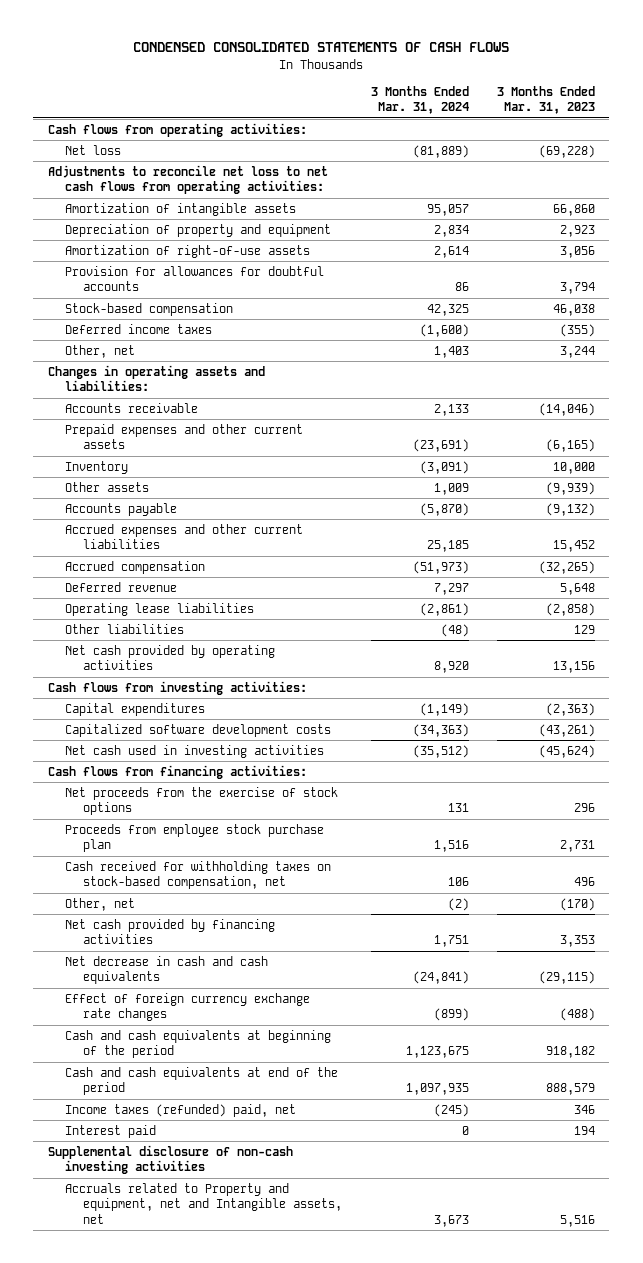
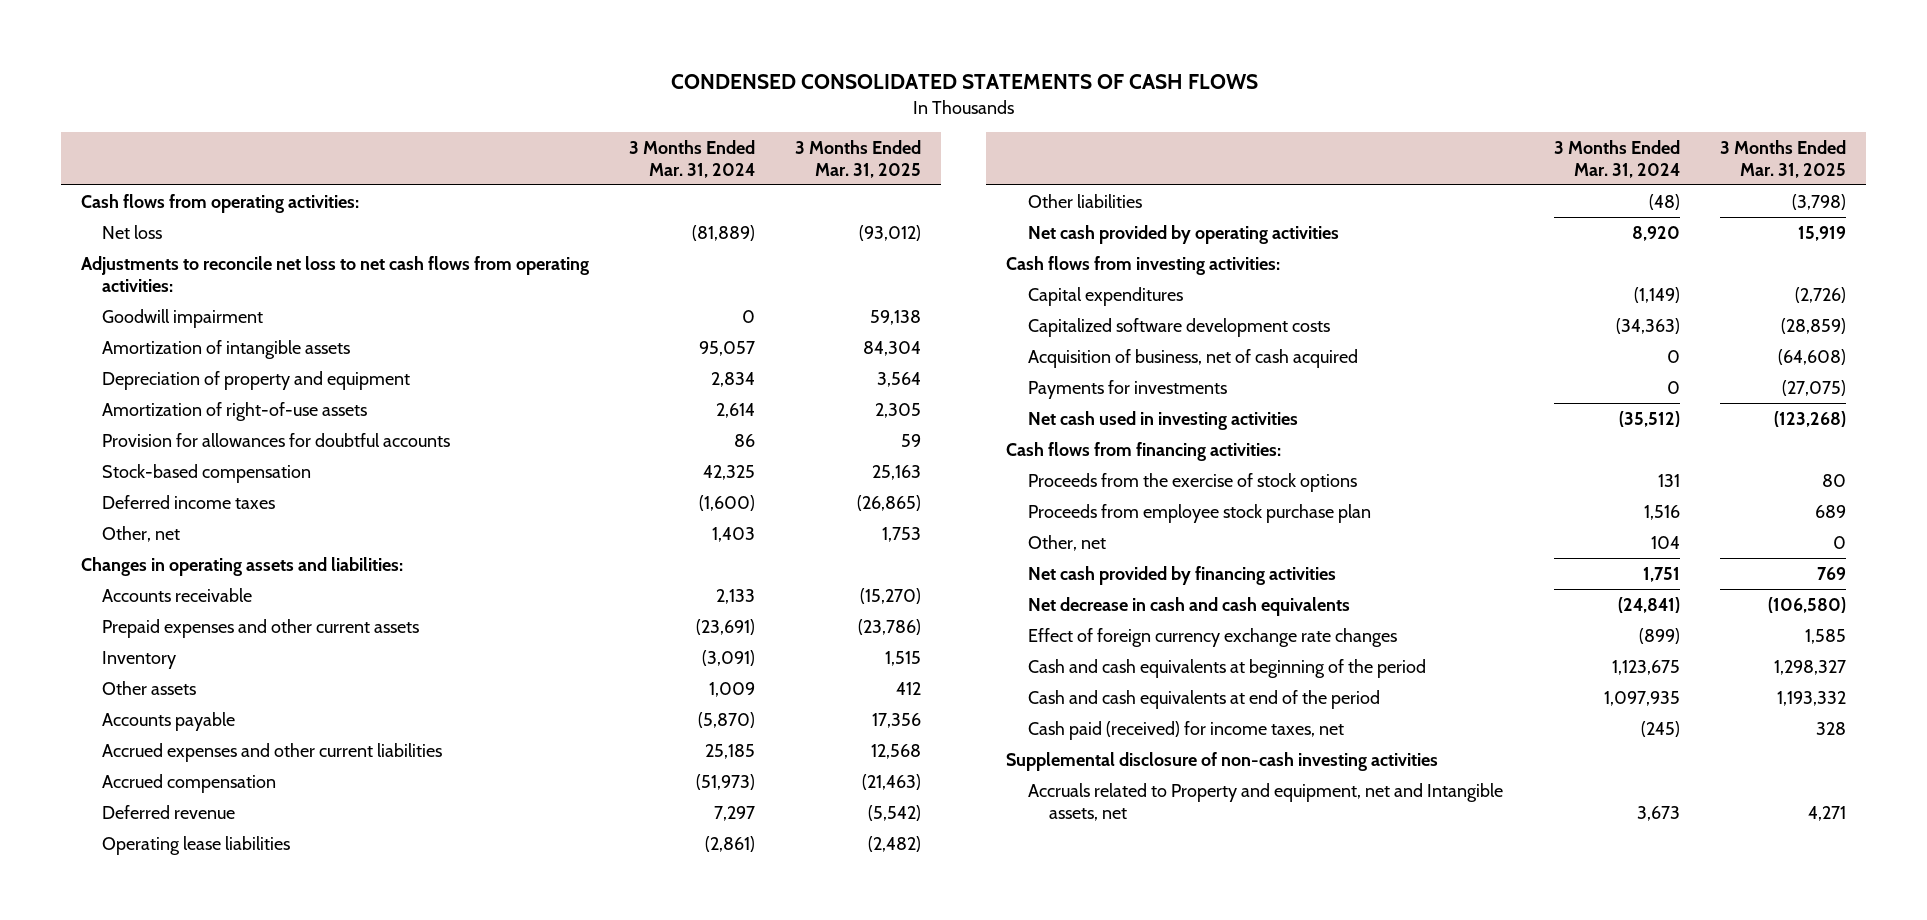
[496,86,595,115] 3 Months Ended Mar. 31, 2023 -> none
none -> [794,139,921,178] 3 Months Ended Mar. 31, 2025
none -> [102,308,264,328] Goodwill impairment
none -> [1027,348,1358,368] Acquisition of business, net of cash acquired
none -> [1027,379,1227,399] Payments for investments
[65,787,339,816] Net proceeds from the exercise of stock options -> [1027,472,1357,492] Proceeds from the exercise of stock options
[65,861,332,890] Cash received for withholding taxes on stock-based compensation, net -> none
[447,898,469,912] (2) -> [1651,535,1681,549] 104
[65,1125,157,1139] Interest paid -> none
[65,1104,297,1118] Income taxes (refunded) paid, net -> [1027,720,1344,740] Cash paid (received) for income taxes, net

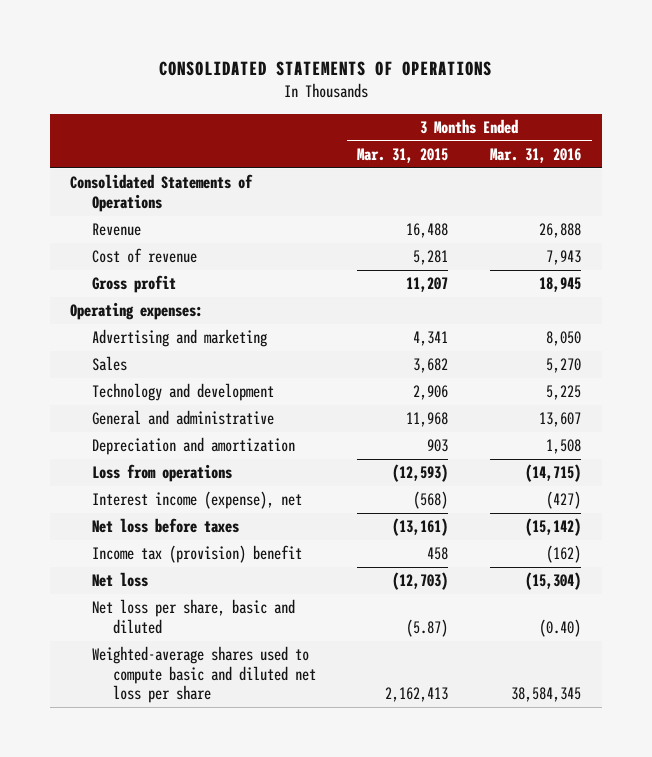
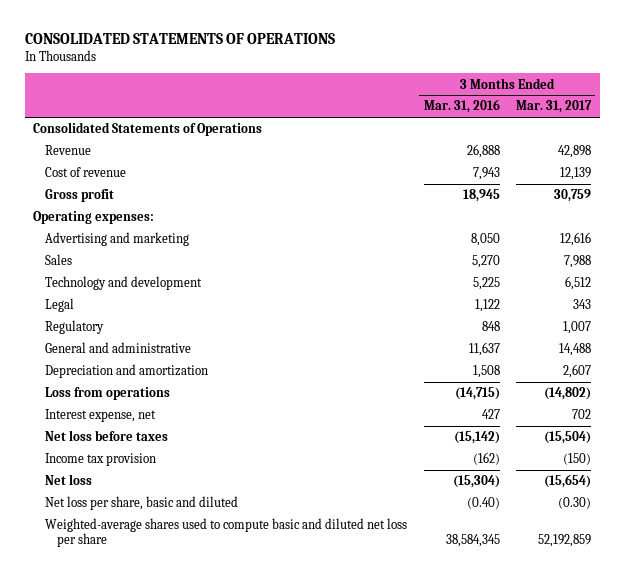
[357,148,449,164] Mar. 31, 2015 -> none
none -> [516,100,593,114] Mar. 31, 2017
none -> [44,298,74,313] Legal
none -> [44,320,104,335] Regulatory
[539,412,582,428] 13,607 -> [468,342,500,357] 11,637
[91,491,302,510] Interest income (expense), net -> [44,409,156,423] Interest expense, net
[546,491,582,510] (427) -> [481,409,500,420] 427
[91,545,302,564] Income tax (provision) benefit -> [44,453,156,467] Income tax provision

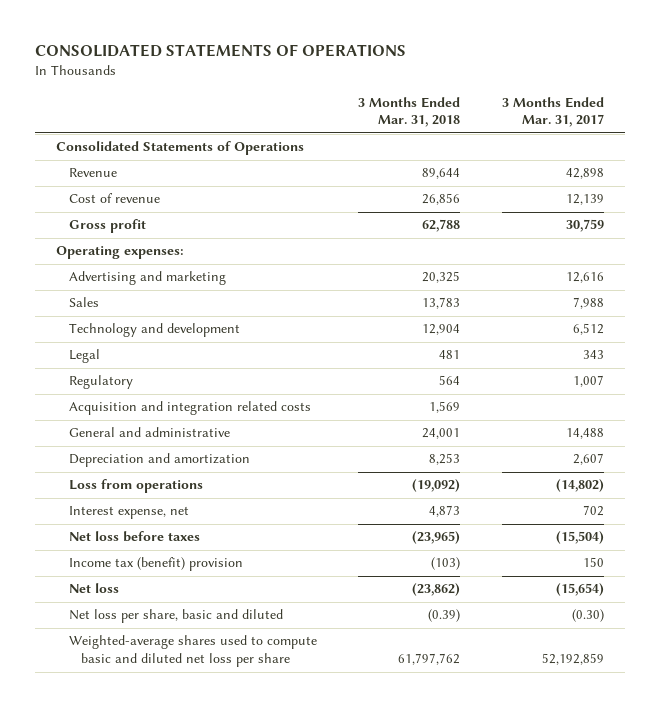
[423,99,500,114] Mar. 31, 2016 -> none
none -> [358,96,461,128] 3 Months Ended Mar. 31, 2018
none -> [68,401,311,416] Acquisition and integration related costs
[44,453,156,467] Income tax provision -> [68,557,243,572] Income tax (benefit) provision
[563,453,592,466] (150) -> [582,557,604,568] 150

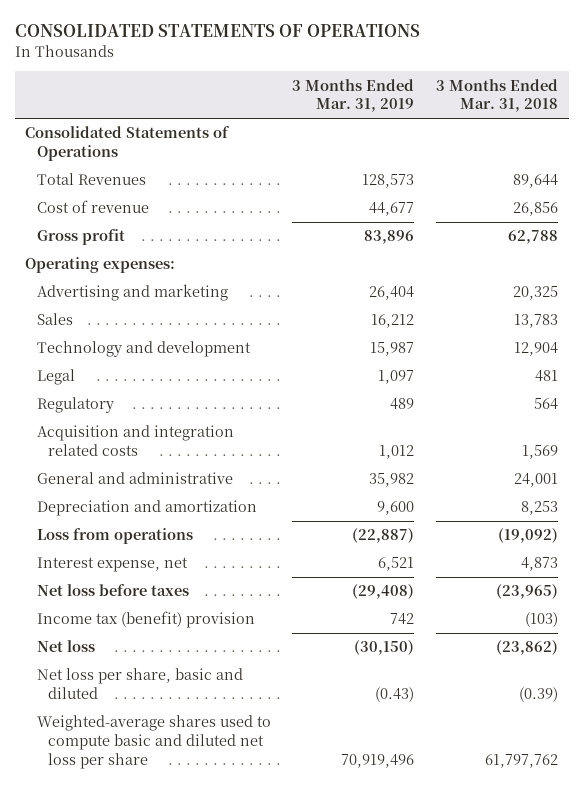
[501,96,604,128] 3 Months Ended Mar. 31, 2017 -> none
none -> [292,78,415,113] 3 Months Ended Mar. 31, 2019
[68,168,117,178] Revenue -> [36,173,146,186] Total Revenues

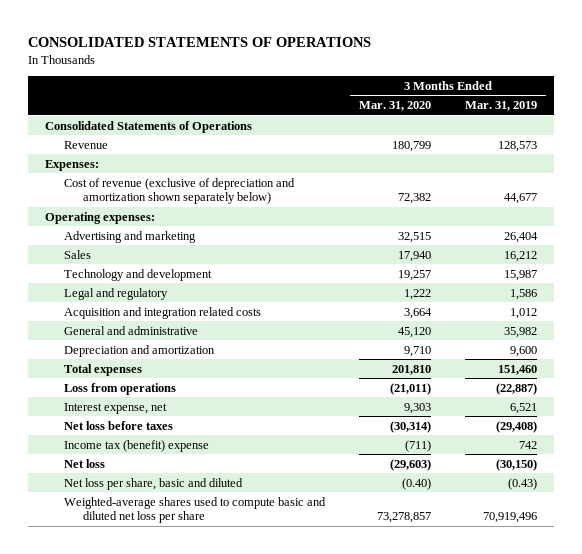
[436,78,559,113] 3 Months Ended Mar. 31, 2018 -> none
none -> [359,101,432,112] Mar. 31, 2020
[36,229,125,246] Gross profit -> none
[36,173,146,186] Total Revenues -> [63,140,108,149] Revenue
none -> [44,159,99,171] Expenses:
[36,200,149,214] Cost of revenue -> [63,177,295,205] Cost of revenue (exclusive of depreciation and amortization shown separately below)
[36,369,75,386] Legal -> none
[36,397,114,414] Regulatory -> none
none -> [63,287,168,300] Legal and regulatory
none -> [63,363,142,376] Total expenses
[36,611,255,629] Income tax (benefit) provision -> [63,439,209,452] Income tax (benefit) expense

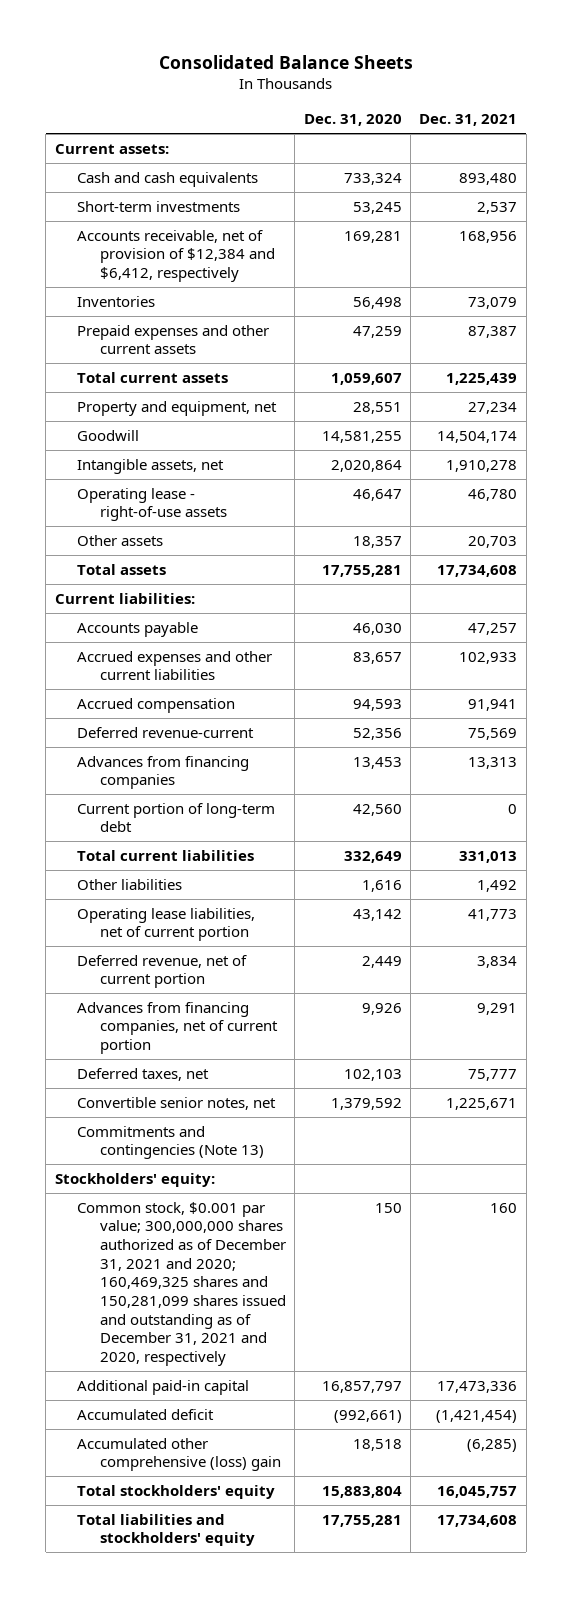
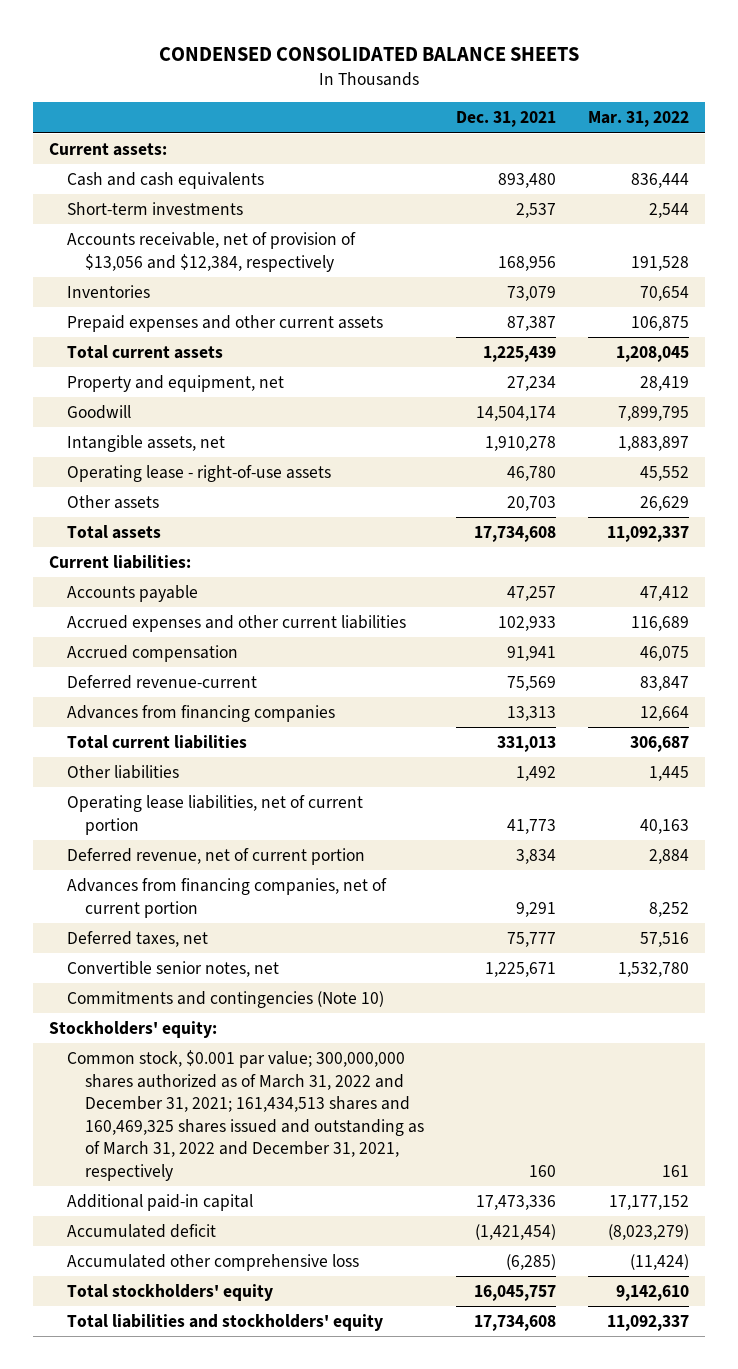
[159,55,414,70] Consolidated Balance Sheets -> [159,46,580,61] CONDENSED CONSOLIDATED BALANCE SHEETS
[303,114,402,127] Dec. 31, 2020 -> none
none -> [587,111,689,128] Mar. 31, 2022
[77,229,275,283] Accounts receivable, net of provision of $12,384 and $6,412, respectively -> [67,231,357,272] Accounts receivable, net of provision of $13,056 and $12,384, respectively
[77,802,276,833] Current portion of long-term debt -> none
[77,1125,264,1160] Commitments and contingencies (Note 13) -> [67,990,385,1008] Commitments and contingencies (Note 10)
[77,1201,286,1366] Common stock, $0.001 par value; 300,000,000 shares authorized as of December 31, 2021 and 2020; 160,469,325 shares and 150,281,099 shares issued and outstanding as of December 31, 2021 and 2020, respectively -> [67,1049,425,1181] Common stock, $0.001 par value; 300,000,000 shares authorized as of March 31, 2022 and December 31, 2021; 161,434,513 shares and 160,469,325 shares issued and outstanding as of March 31, 2022 and December 31, 2021, respectively
[77,1437,281,1472] Accumulated other comprehensive (loss) gain -> [67,1253,360,1271] Accumulated other comprehensive loss

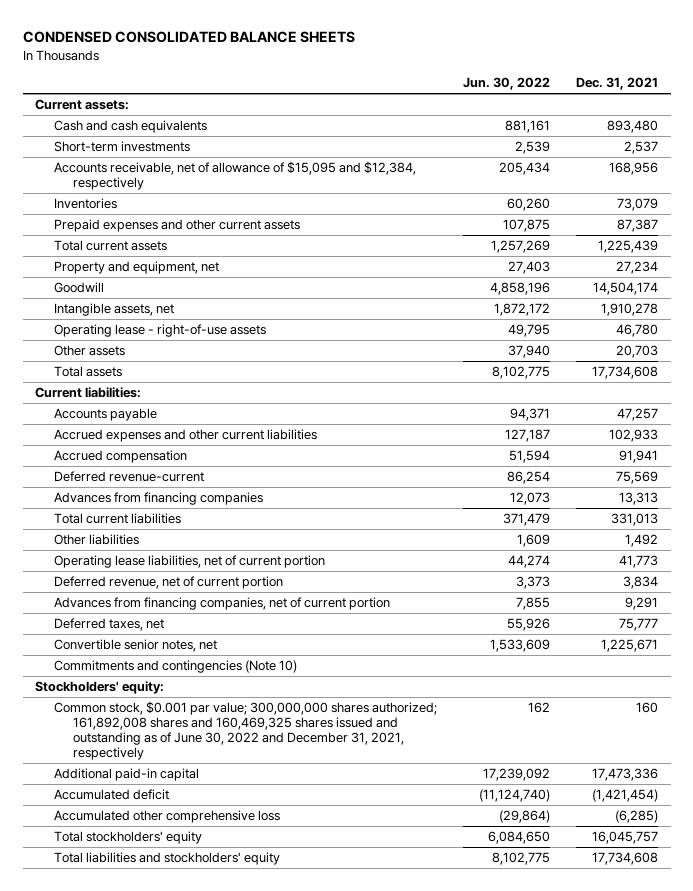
[587,111,689,128] Mar. 31, 2022 -> none
none -> [463,77,551,91] Jun. 30, 2022
[67,231,357,272] Accounts receivable, net of provision of $13,056 and $12,384, respectively -> [54,160,417,190] Accounts receivable, net of allowance of $15,095 and $12,384, respectively
[67,1049,425,1181] Common stock, $0.001 par value; 300,000,000 shares authorized as of March 31, 2022 and December 31, 2021; 161,434,513 shares and 160,469,325 shares issued and outstanding as of March 31, 2022 and December 31, 2021, respectively -> [54,700,438,761] Common stock, $0.001 par value; 300,000,000 shares authorized; 161,892,008 shares and 160,469,325 shares issued and outstanding as of June 30, 2022 and December 31, 2021, respectively

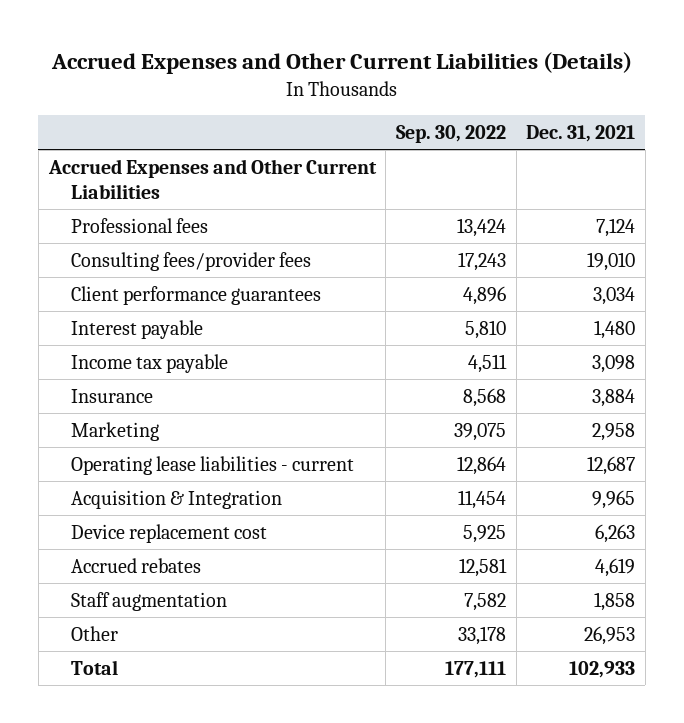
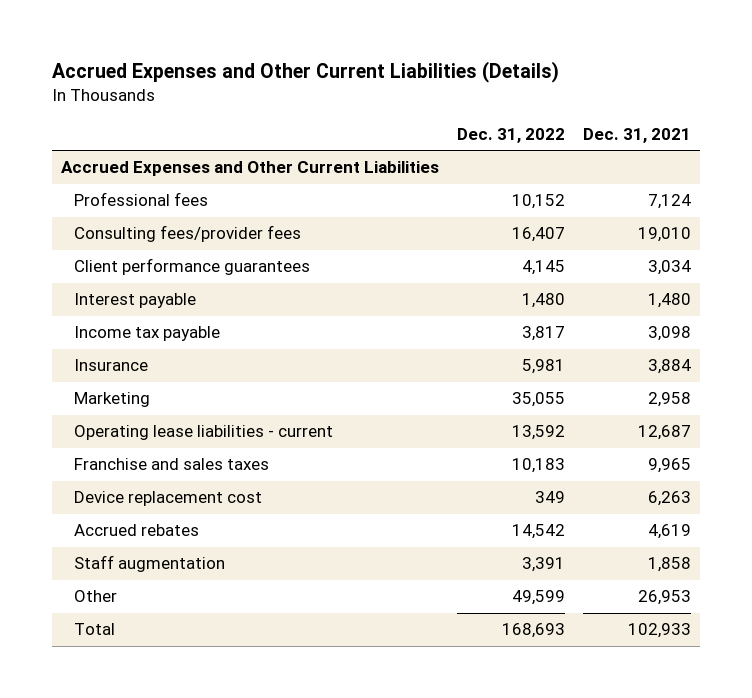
[395,124,506,143] Sep. 30, 2022 -> none
none -> [456,127,565,143] Dec. 31, 2022
[71,489,283,509] Acquisition & Integration -> [73,458,269,471] Franchise and sales taxes

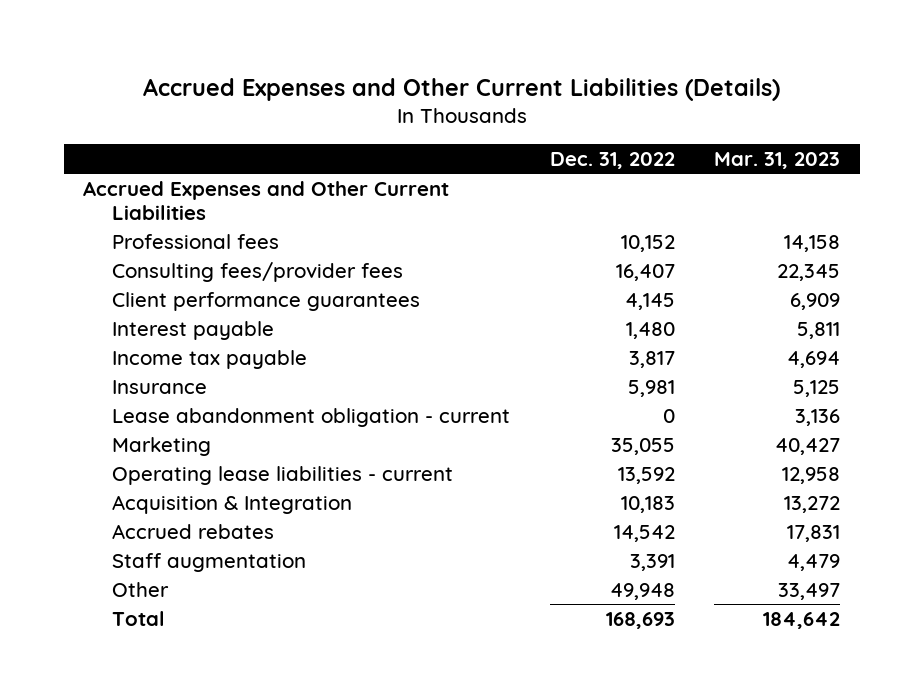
[583,127,692,143] Dec. 31, 2021 -> none
none -> [714,151,841,169] Mar. 31, 2023
none -> [112,407,511,427] Lease abandonment obligation - current
[73,491,262,507] Device replacement cost -> none
[73,458,269,471] Franchise and sales taxes -> [112,494,353,514] Acquisition & Integration
[511,590,565,606] 49,599 -> [609,582,675,600] 49,948

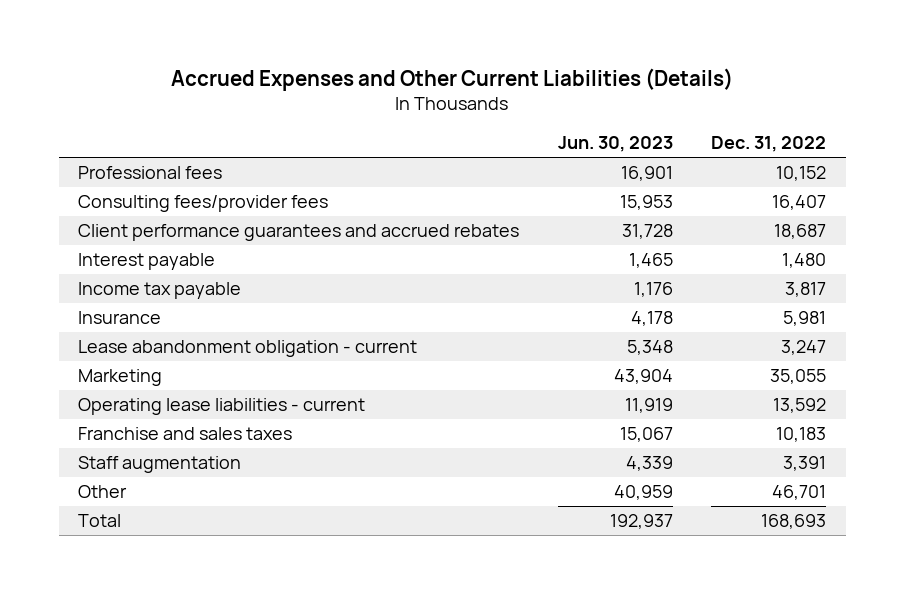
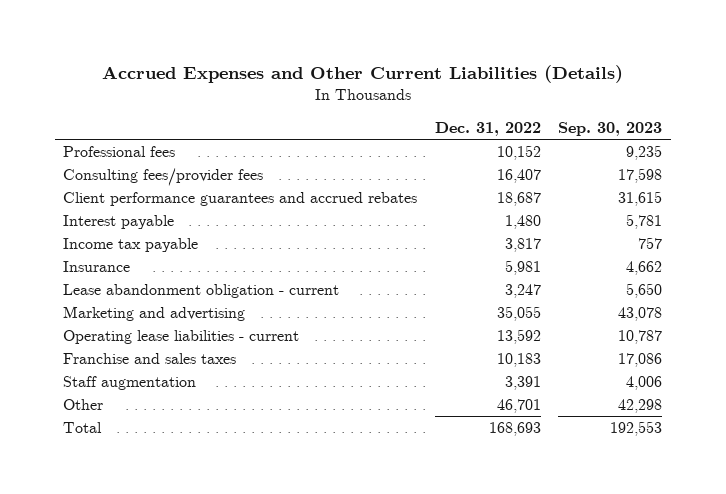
[557,136,673,153] Jun. 30, 2023 -> none
none -> [558,122,663,137] Sep. 30, 2023
[77,369,162,387] Marketing -> [63,305,246,321] Marketing and advertising

